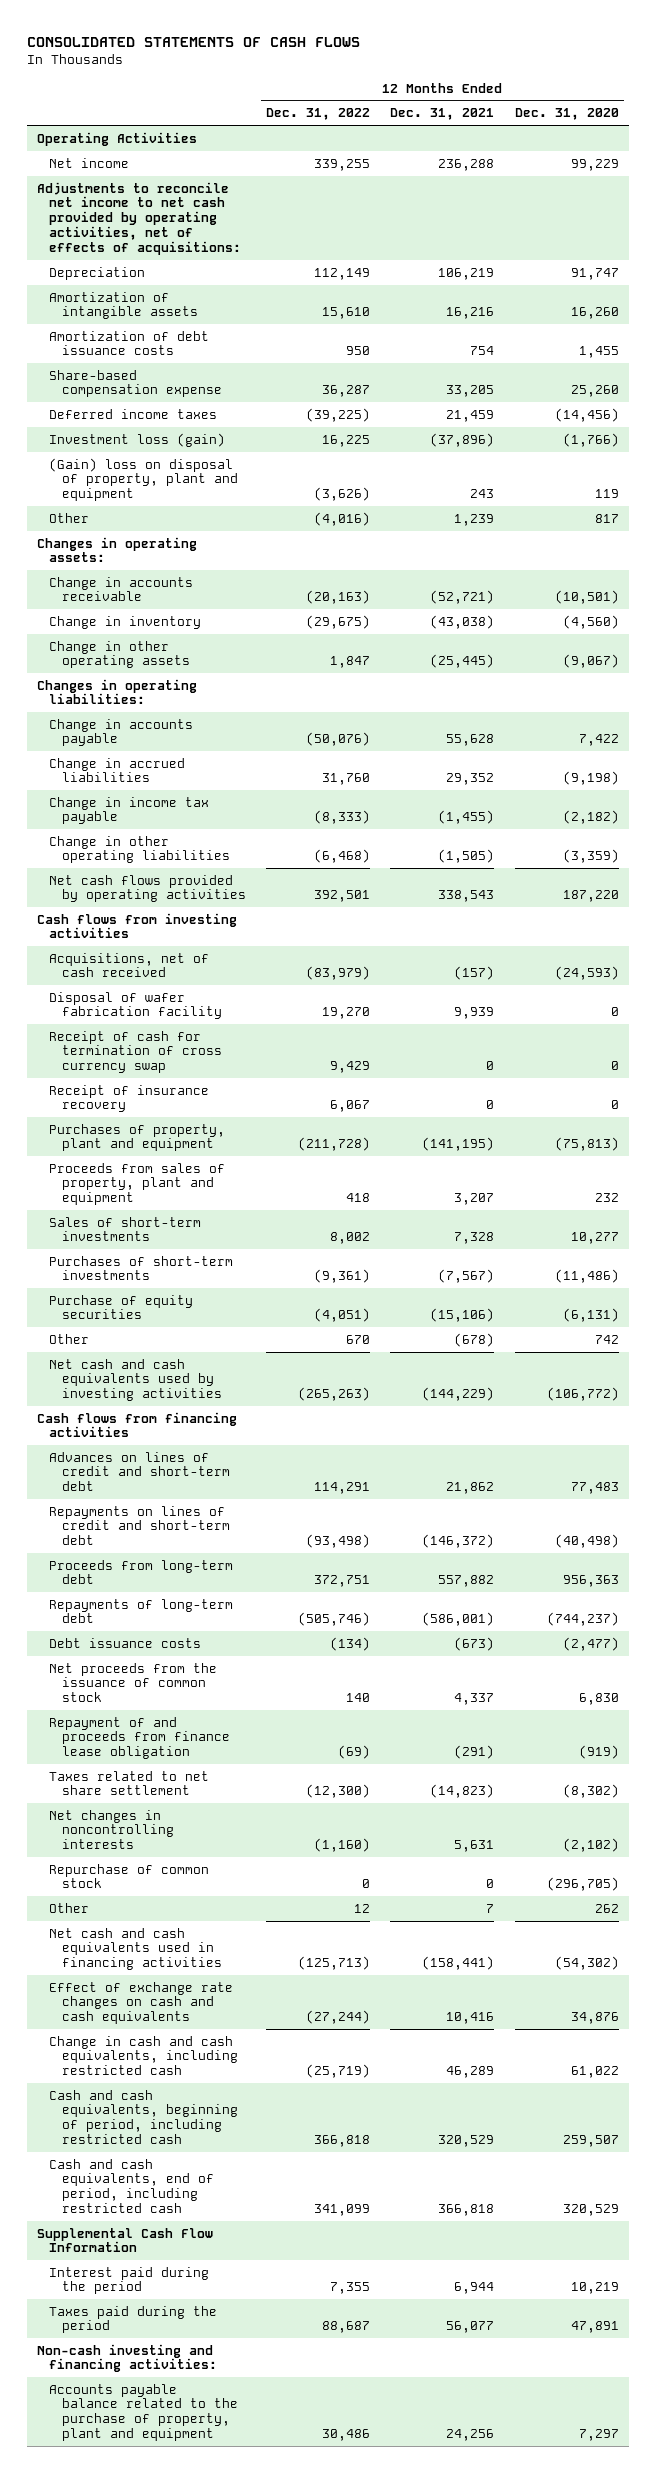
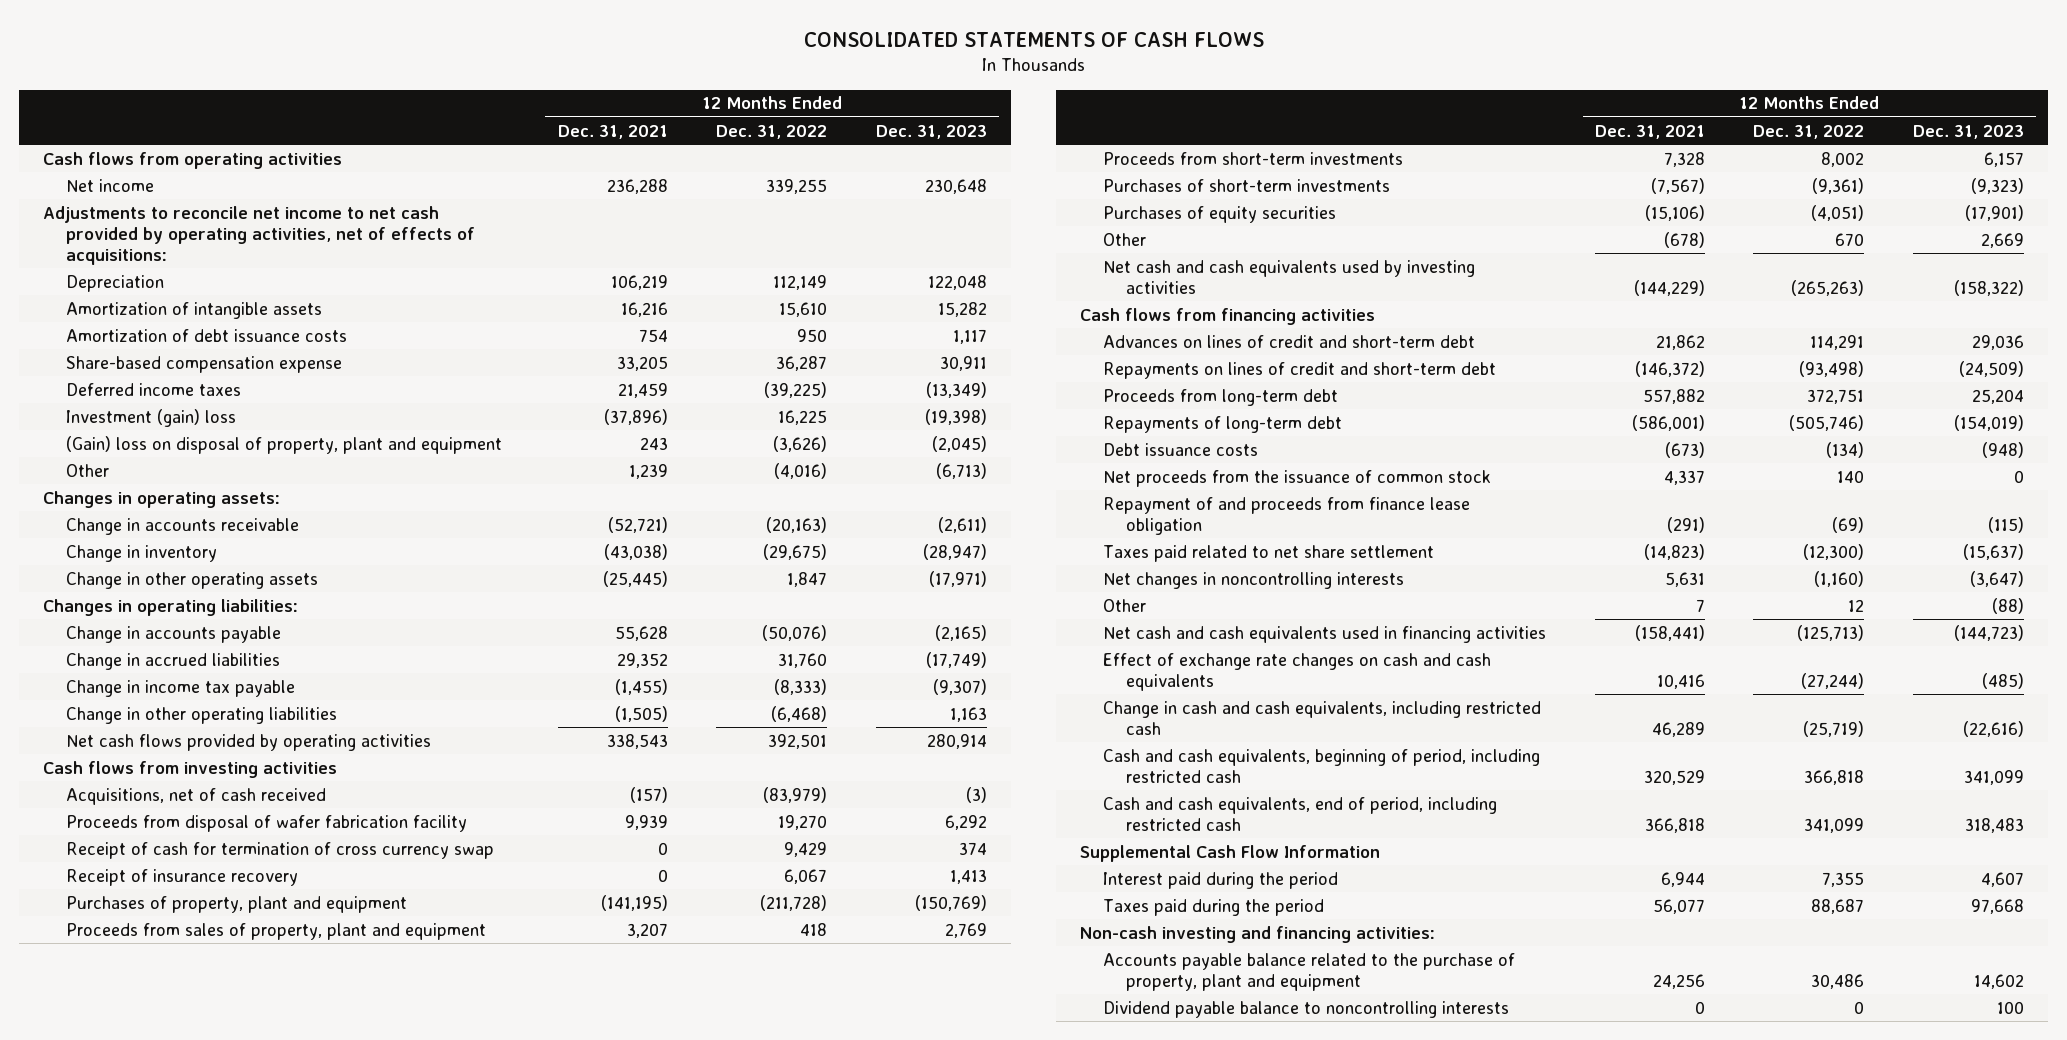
[514,108,619,121] Dec. 31, 2020 -> none
none -> [875,124,987,139] Dec. 31, 2023
[37,131,198,146] Operating Activities -> [43,151,343,169] Cash flows from operating activities
[49,432,226,447] Investment loss (gain) -> [66,408,237,427] Investment (gain) loss
[49,991,222,1020] Disposal of wafer fabrication facility -> [66,814,468,832] Proceeds from disposal of wafer fabrication facility
[49,1216,202,1242] Sales of short-term investments -> [1103,151,1404,165] Proceeds from short-term investments
[49,1294,194,1320] Purchase of equity securities -> [1103,205,1337,223] Purchases of equity securities
[49,1770,210,1796] Taxes related to net share settlement -> [1103,544,1435,562] Taxes paid related to net share settlement
[49,1863,210,1889] Repurchase of common stock -> none
none -> [1103,1000,1510,1018] Dividend payable balance to noncontrolling interests

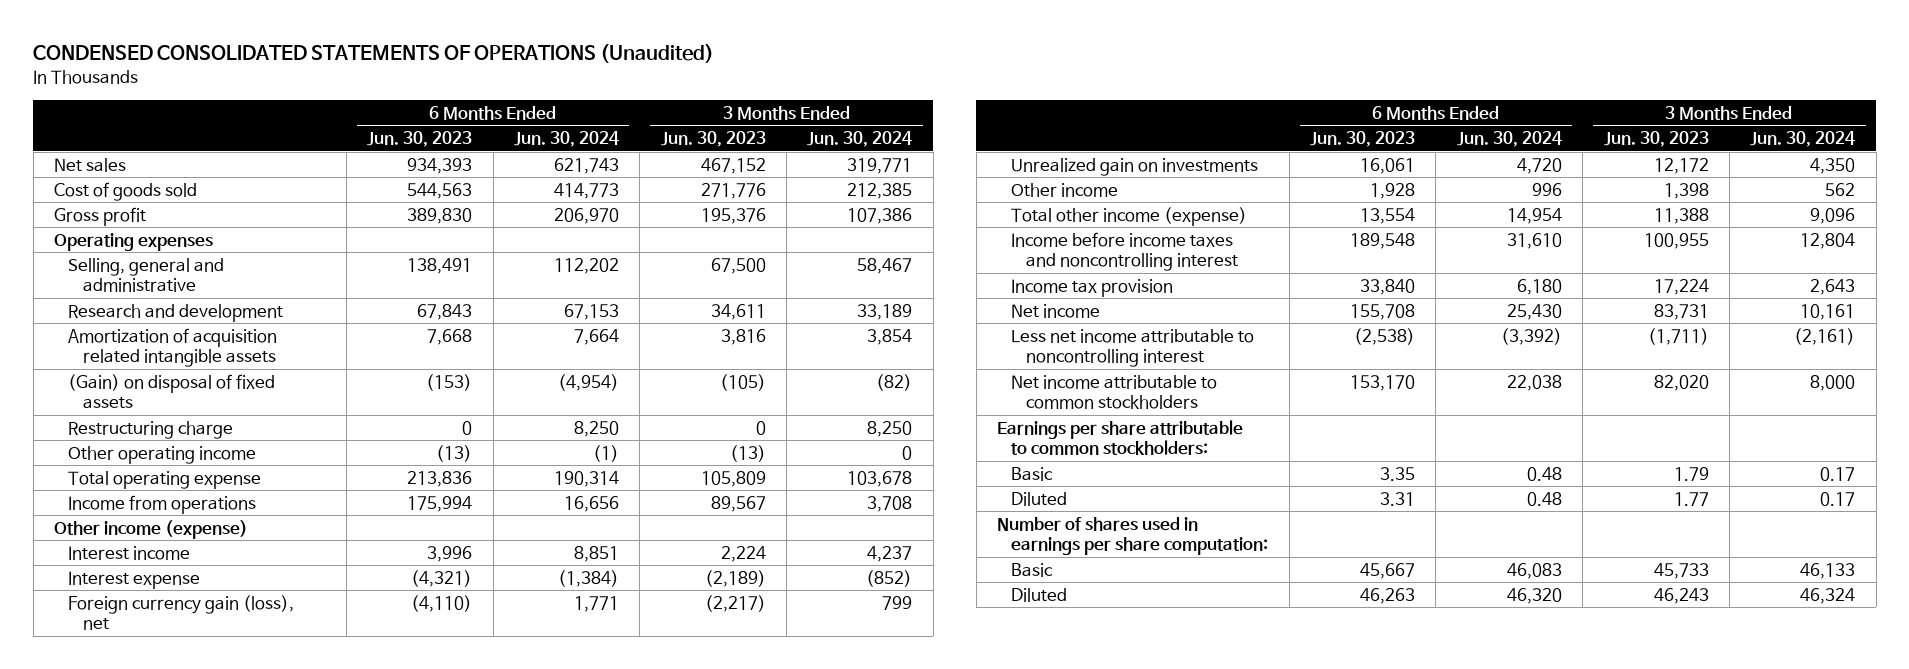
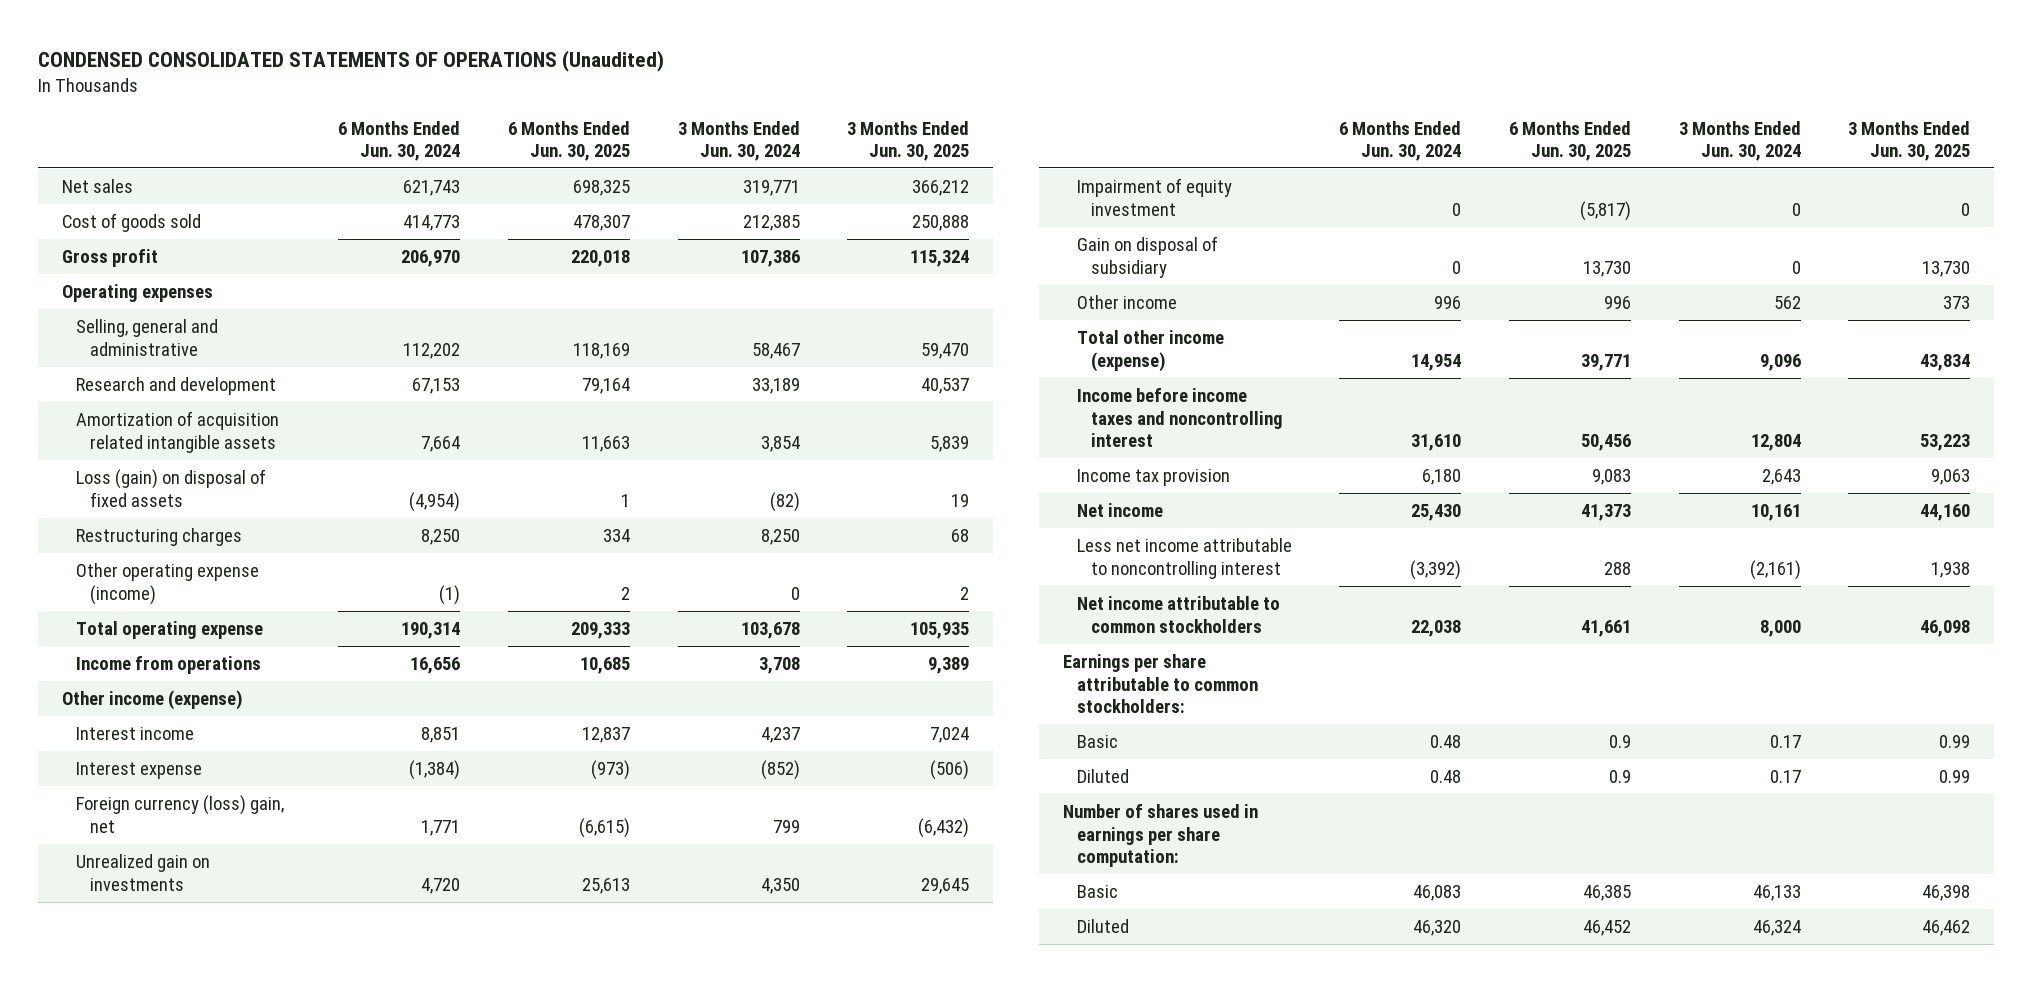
[367,130,473,147] Jun. 30, 2023 -> none
[660,130,766,147] Jun. 30, 2023 -> none
none -> [508,120,631,161] 6 Months Ended Jun. 30, 2025
none -> [847,120,970,161] 3 Months Ended Jun. 30, 2025
[68,373,276,410] (Gain) on disposal of fixed assets -> [75,469,266,507] Loss (gain) on disposal of fixed assets
[68,420,234,439] Restructuring charge -> [75,528,242,547] Restructuring charges
[68,445,257,464] Other operating income -> [75,563,259,605] Other operating expense (income)
[68,594,295,631] Foreign currency gain (loss), net -> [75,795,284,833] Foreign currency (loss) gain, net
none -> [1076,178,1232,216] Impairment of equity investment
none -> [1076,236,1218,278] Gain on disposal of subsidiary

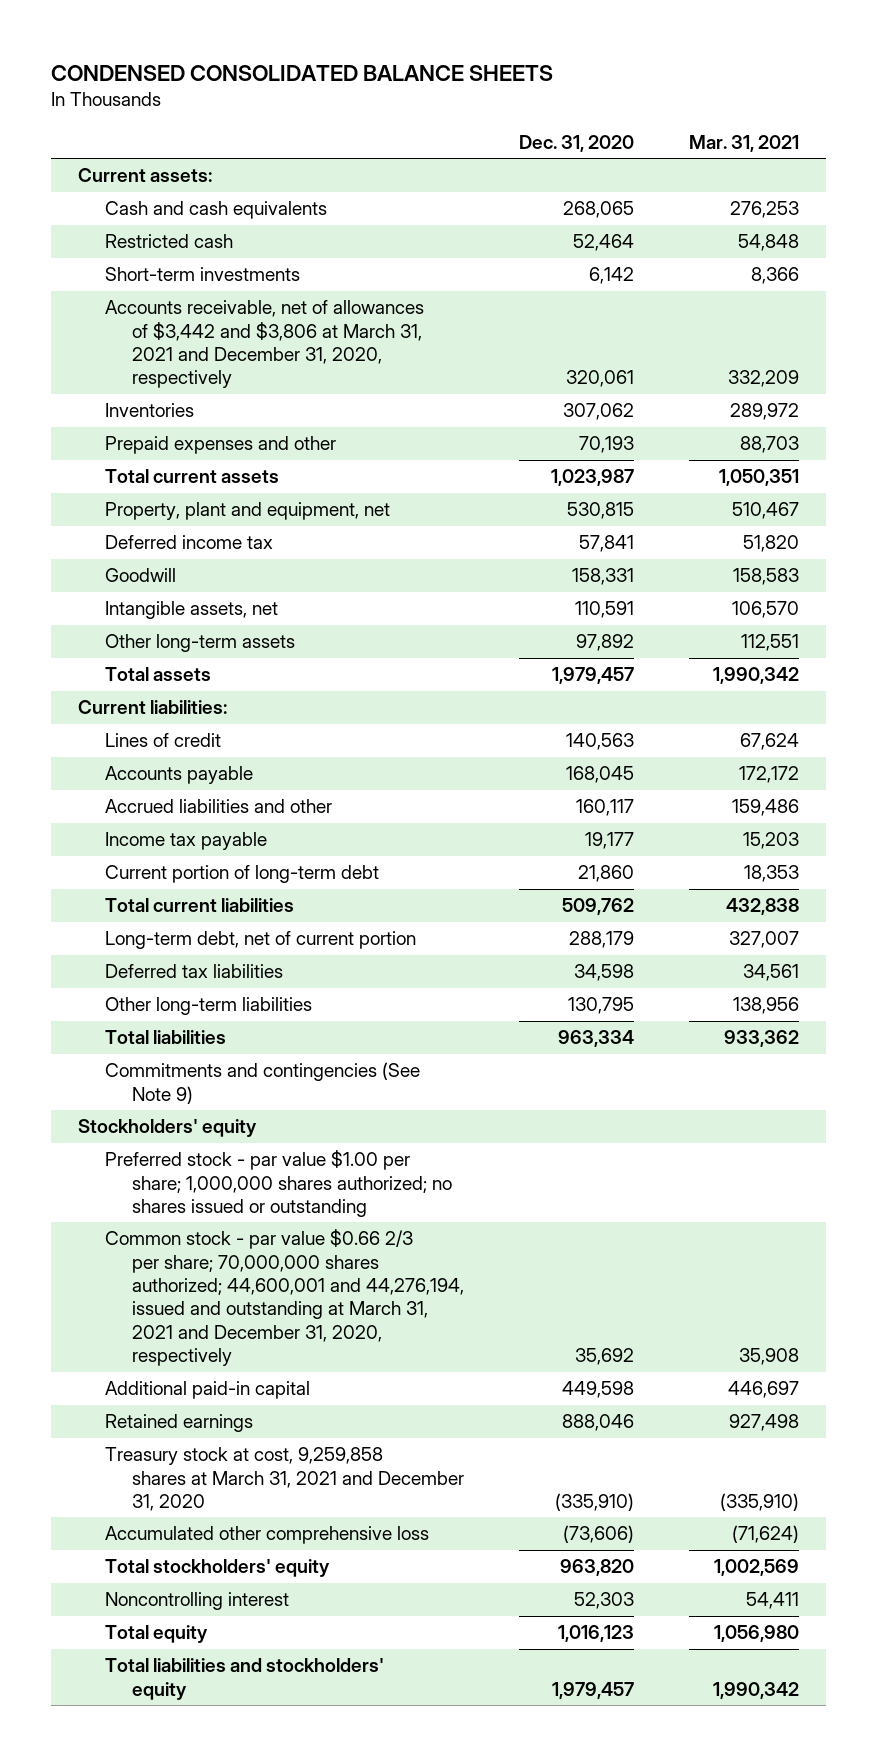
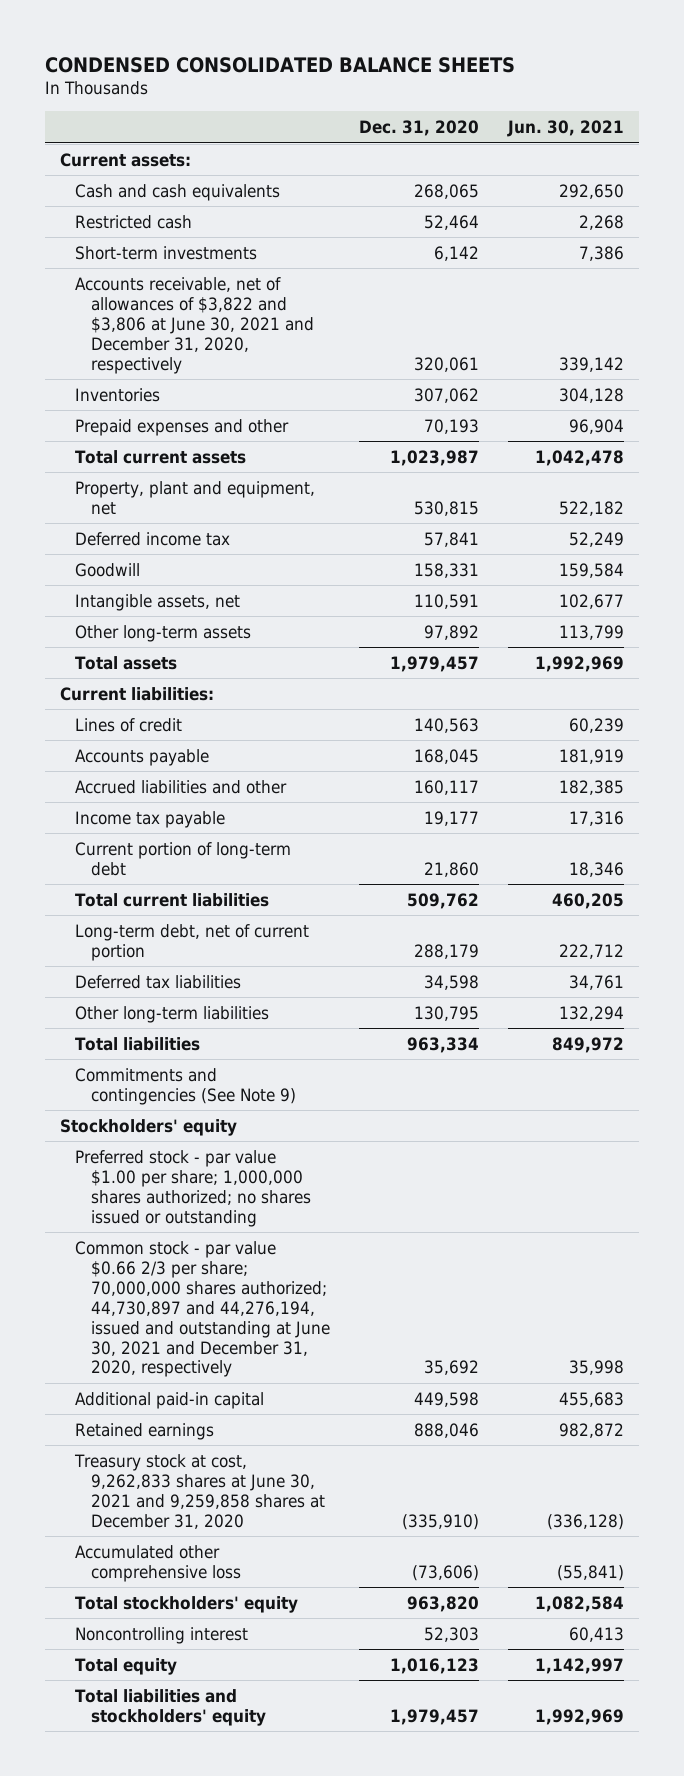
[688,134,799,152] Mar. 31, 2021 -> none
none -> [507,120,625,138] Jun. 30, 2021
[105,300,425,389] Accounts receivable, net of allowances of $3,442 and $3,806 at March 31, 2021 and December 31, 2020, respectively -> [75,276,314,374] Accounts receivable, net of allowances of $3,822 and $3,806 at June 30, 2021 and December 31, 2020, respectively
[105,1229,465,1367] Common stock - par value $0.66 2/3 per share; 70,000,000 shares authorized; 44,600,001 and 44,276,194, issued and outstanding at March 31, 2021 and December 31, 2020, respectively -> [75,1240,330,1378] Common stock - par value $0.66 2/3 per share; 70,000,000 shares authorized; 44,730,897 and 44,276,194, issued and outstanding at June 30, 2021 and December 31, 2020, respectively
[105,1447,465,1512] Treasury stock at cost, 9,259,858 shares at March 31, 2021 and December 31, 2020 -> [74,1453,325,1529] Treasury stock at cost, 9,262,833 shares at June 30, 2021 and 9,259,858 shares at December 31, 2020

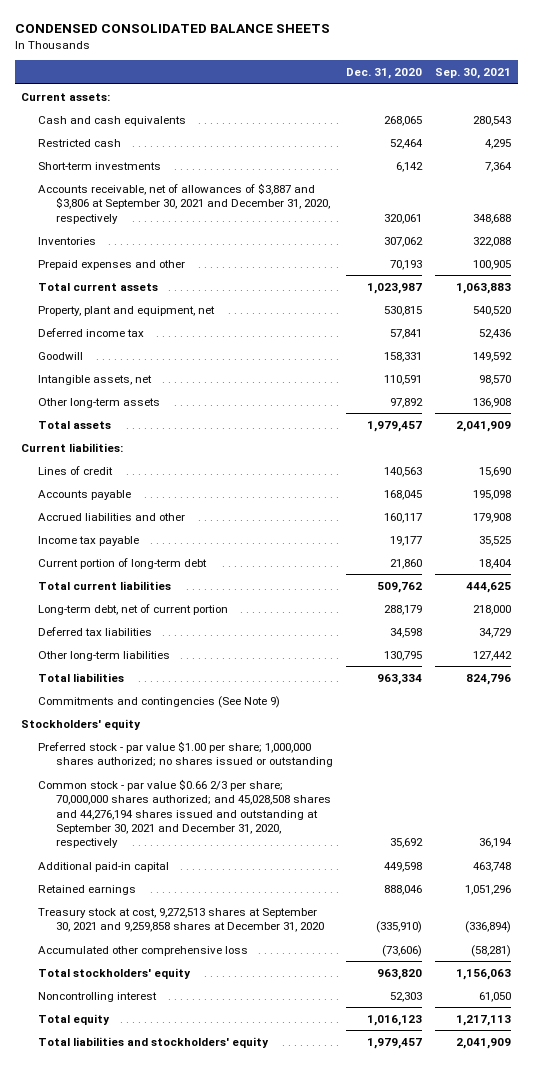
[507,120,625,138] Jun. 30, 2021 -> none
none -> [435,68,512,80] Sep. 30, 2021
[75,276,314,374] Accounts receivable, net of allowances of $3,822 and $3,806 at June 30, 2021 and December 31, 2020, respectively -> [38,182,330,224] Accounts receivable, net of allowances of $3,887 and $3,806 at September 30, 2021 and December 31, 2020, respectively
[75,1240,330,1378] Common stock - par value $0.66 2/3 per share; 70,000,000 shares authorized; 44,730,897 and 44,276,194, issued and outstanding at June 30, 2021 and December 31, 2020, respectively -> [38,778,331,849] Common stock - par value $0.66 2/3 per share; 70,000,000 shares authorized; and 45,028,508 shares and 44,276,194 shares issued and outstanding at September 30, 2021 and December 31, 2020, respectively
[74,1453,325,1529] Treasury stock at cost, 9,262,833 shares at June 30, 2021 and 9,259,858 shares at December 31, 2020 -> [38,907,324,933] Treasury stock at cost, 9,272,513 shares at September 30, 2021 and 9,259,858 shares at December 31, 2020

